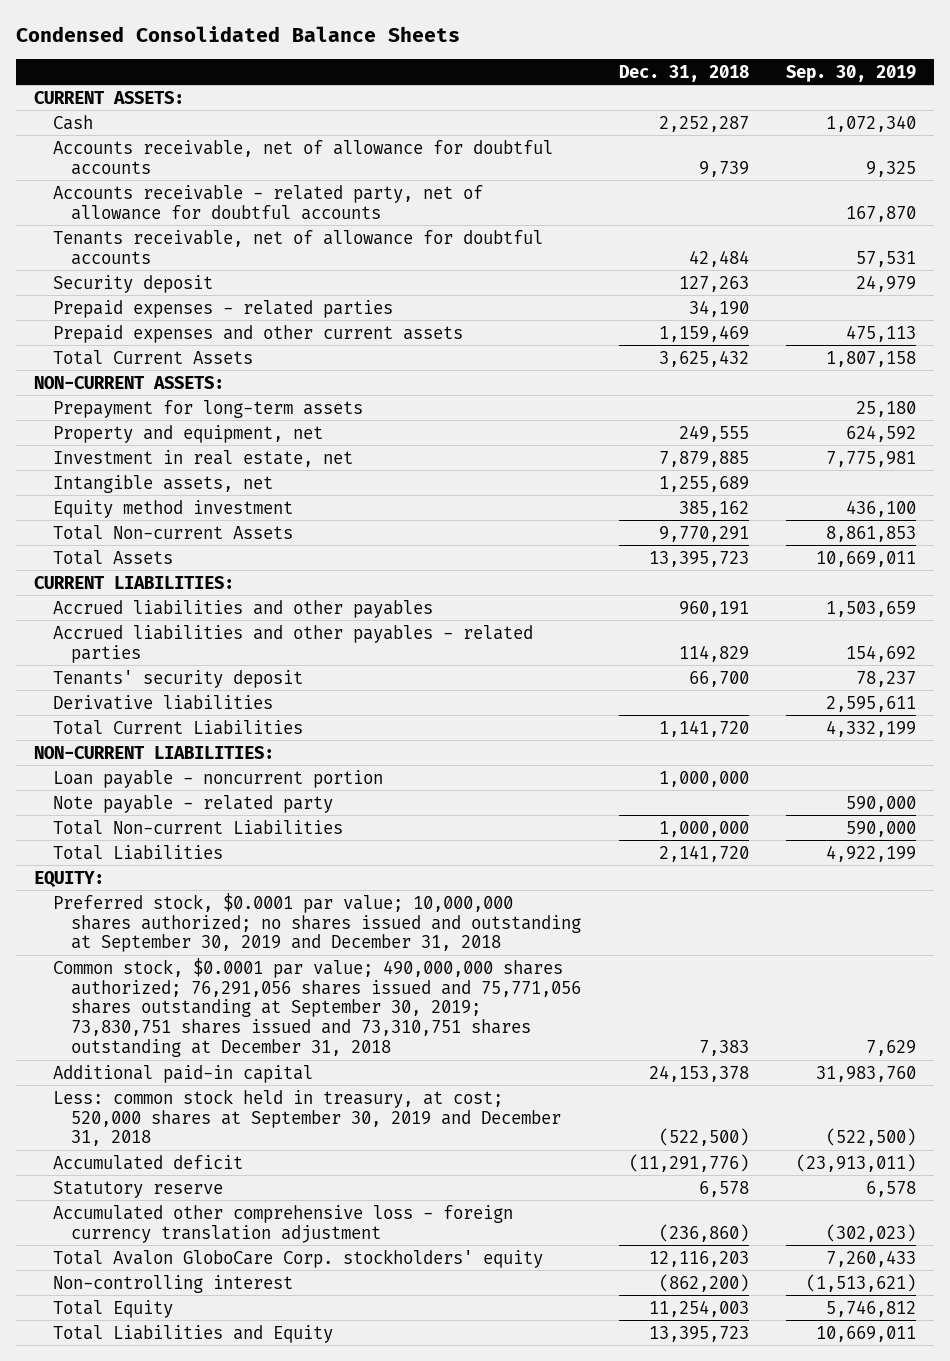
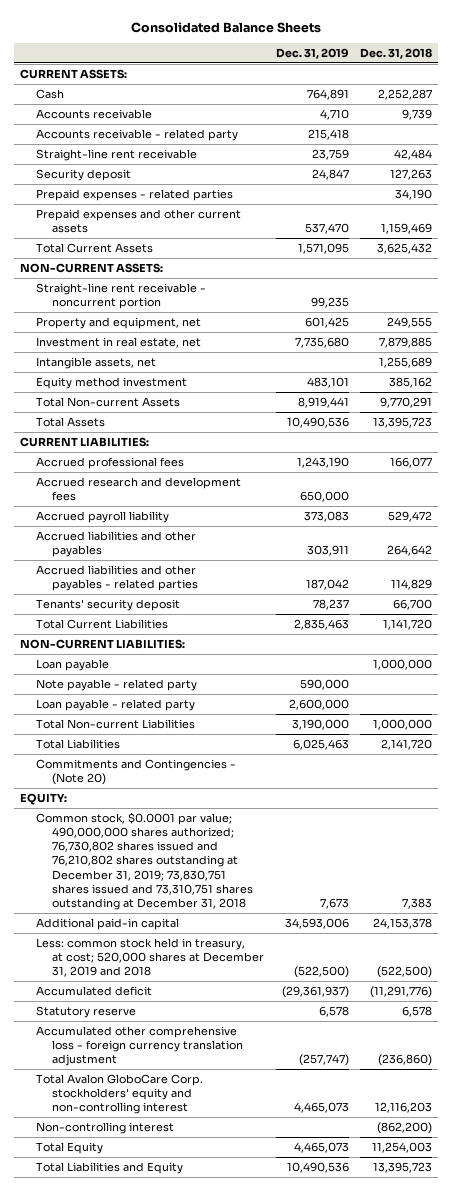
[15,26,460,43] Condensed Consolidated Balance Sheets -> [131,21,322,33] Consolidated Balance Sheets
[785,64,916,82] Sep. 30, 2019 -> none
none -> [275,47,349,59] Dec. 31, 2019
[52,139,553,175] Accounts receivable, net of allowance for doubtful accounts -> [36,108,153,119] Accounts receivable
[52,184,483,220] Accounts receivable - related party, net of allowance for doubtful accounts -> [36,128,239,141] Accounts receivable - related party
[52,229,543,265] Tenants receivable, net of allowance for doubtful accounts -> [36,148,198,161] Straight-line rent receivable
[52,399,363,418] Prepayment for long-term assets -> none
none -> [36,282,207,310] Straight-line rent receivable - noncurrent portion
none -> [36,456,185,469] Accrued professional fees
none -> [36,476,242,502] Accrued research and development fees
none -> [36,510,170,523] Accrued payroll liability
[678,600,749,617] 960,191 -> [387,545,433,557] 264,642
[52,694,273,710] Derivative liabilities -> none
[52,769,383,788] Loan payable - noncurrent portion -> [36,658,110,671] Loan payable
none -> [36,698,196,711] Loan payable - related party
none -> [36,758,237,786] Commitments and Contingencies - (Note 20)
[52,892,582,953] Preferred stock, $0.0001 par value; 10,000,000 shares authorized; no shares issued and outstanding at September 30, 2019 and December 31, 2018 -> none
[52,957,582,1058] Common stock, $0.0001 par value; 490,000,000 shares authorized; 76,291,056 shares issued and 75,771,056 shares outstanding at September 30, 2019; 73,830,751 shares issued and 73,310,751 shares outstanding at December 31, 2018 -> [36,811,254,910] Common stock, $0.0001 par value; 490,000,000 shares authorized; 76,730,802 shares issued and 76,210,802 shares outstanding at December 31, 2019; 73,830,751 shares issued and 73,310,751 shares outstanding at December 31, 2018
[52,1088,562,1147] Less: common stock held in treasury, at cost; 520,000 shares at September 30, 2019 and December 31, 2018 -> [36,937,265,978] Less: common stock held in treasury, at cost; 520,000 shares at December 31, 2019 and 2018
[52,1248,543,1268] Total Avalon GloboCare Corp. stockholders' equity -> [36,1073,204,1115] Total Avalon GloboCare Corp. stockholders' equity and non-controlling interest

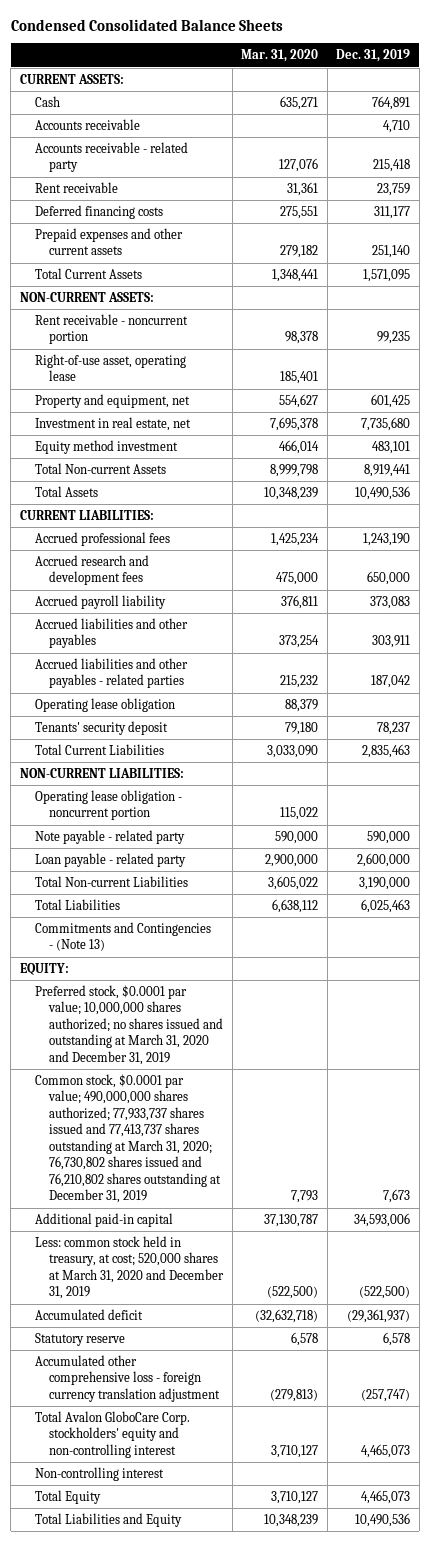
[131,21,322,33] Consolidated Balance Sheets -> [10,18,283,31] Condensed Consolidated Balance Sheets
[360,47,433,59] Dec. 31, 2018 -> none
none -> [241,49,319,63] Mar. 31, 2020
[36,168,132,181] Security deposit -> none
[36,188,234,201] Prepaid expenses - related parties -> none
[36,148,198,161] Straight-line rent receivable -> [34,181,118,193] Rent receivable
none -> [34,204,163,219] Deferred financing costs
[304,223,349,235] 537,470 -> [372,245,411,259] 251,140
[36,282,207,310] Straight-line rent receivable - noncurrent portion -> [34,313,188,345] Rent receivable - noncurrent portion
none -> [34,353,186,382] Right-of-use asset, operating lease
[36,356,157,369] Intangible assets, net -> none
none -> [34,697,175,712] Operating lease obligation
[36,658,110,671] Loan payable -> none
none -> [34,789,182,821] Operating lease obligation - noncurrent portion
[36,758,237,786] Commitments and Contingencies - (Note 20) -> [34,921,211,952] Commitments and Contingencies - (Note 13)
none -> [34,984,224,1065] Preferred stock, $0.0001 par value; 10,000,000 shares authorized; no shares issued and outstanding at March 31, 2020 and December 31, 2019
[36,811,254,910] Common stock, $0.0001 par value; 490,000,000 shares authorized; 76,730,802 shares issued and 76,210,802 shares outstanding at December 31, 2019; 73,830,751 shares issued and 73,310,751 shares outstanding at December 31, 2018 -> [34,1073,222,1204] Common stock, $0.0001 par value; 490,000,000 shares authorized; 77,933,737 shares issued and 77,413,737 shares outstanding at March 31, 2020; 76,730,802 shares issued and 76,210,802 shares outstanding at December 31, 2019
[36,937,265,978] Less: common stock held in treasury, at cost; 520,000 shares at December 31, 2019 and 2018 -> [34,1235,225,1300] Less: common stock held in treasury, at cost; 520,000 shares at March 31, 2020 and December 31, 2019

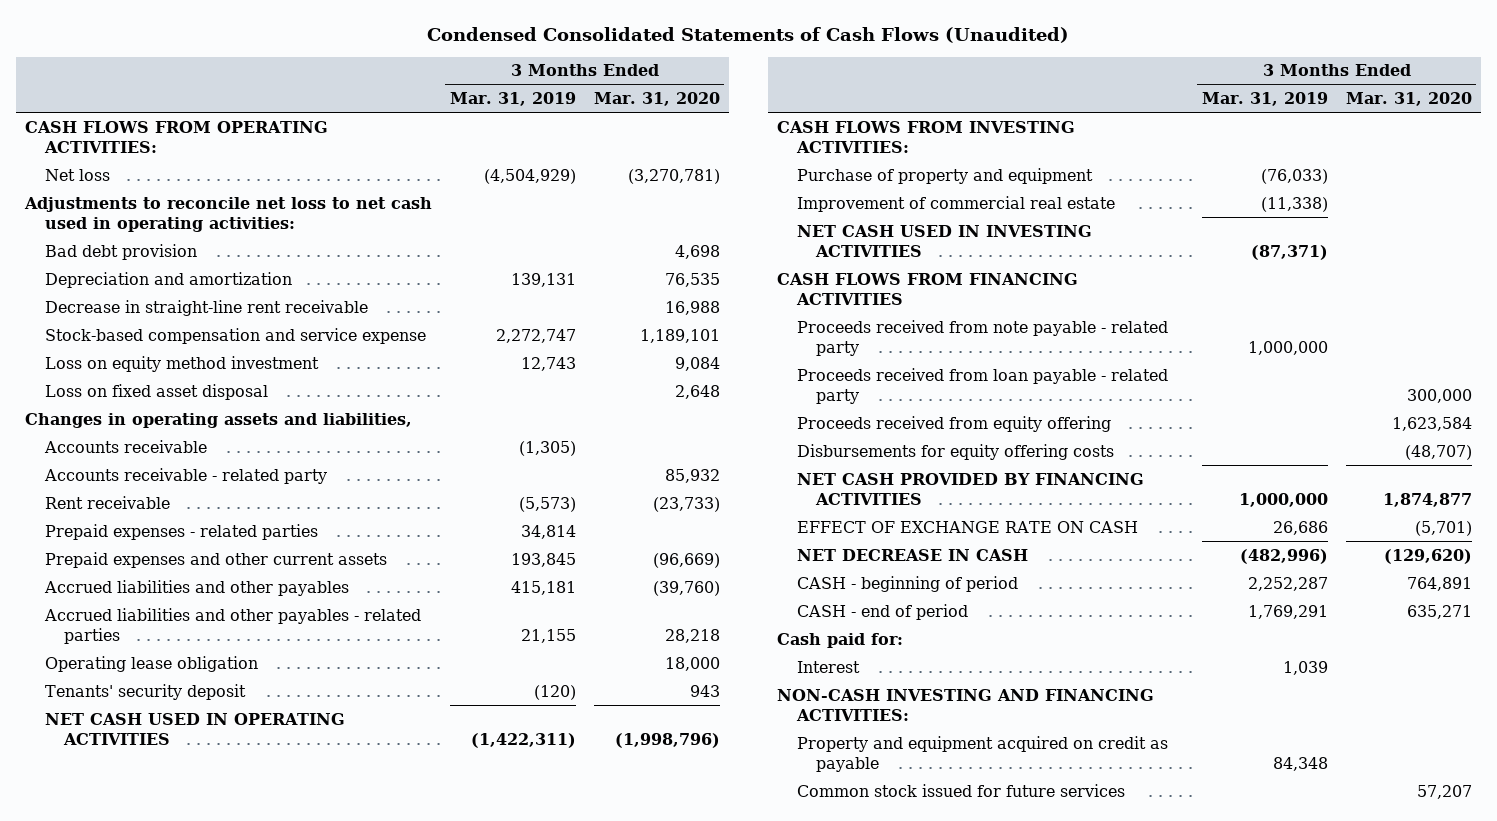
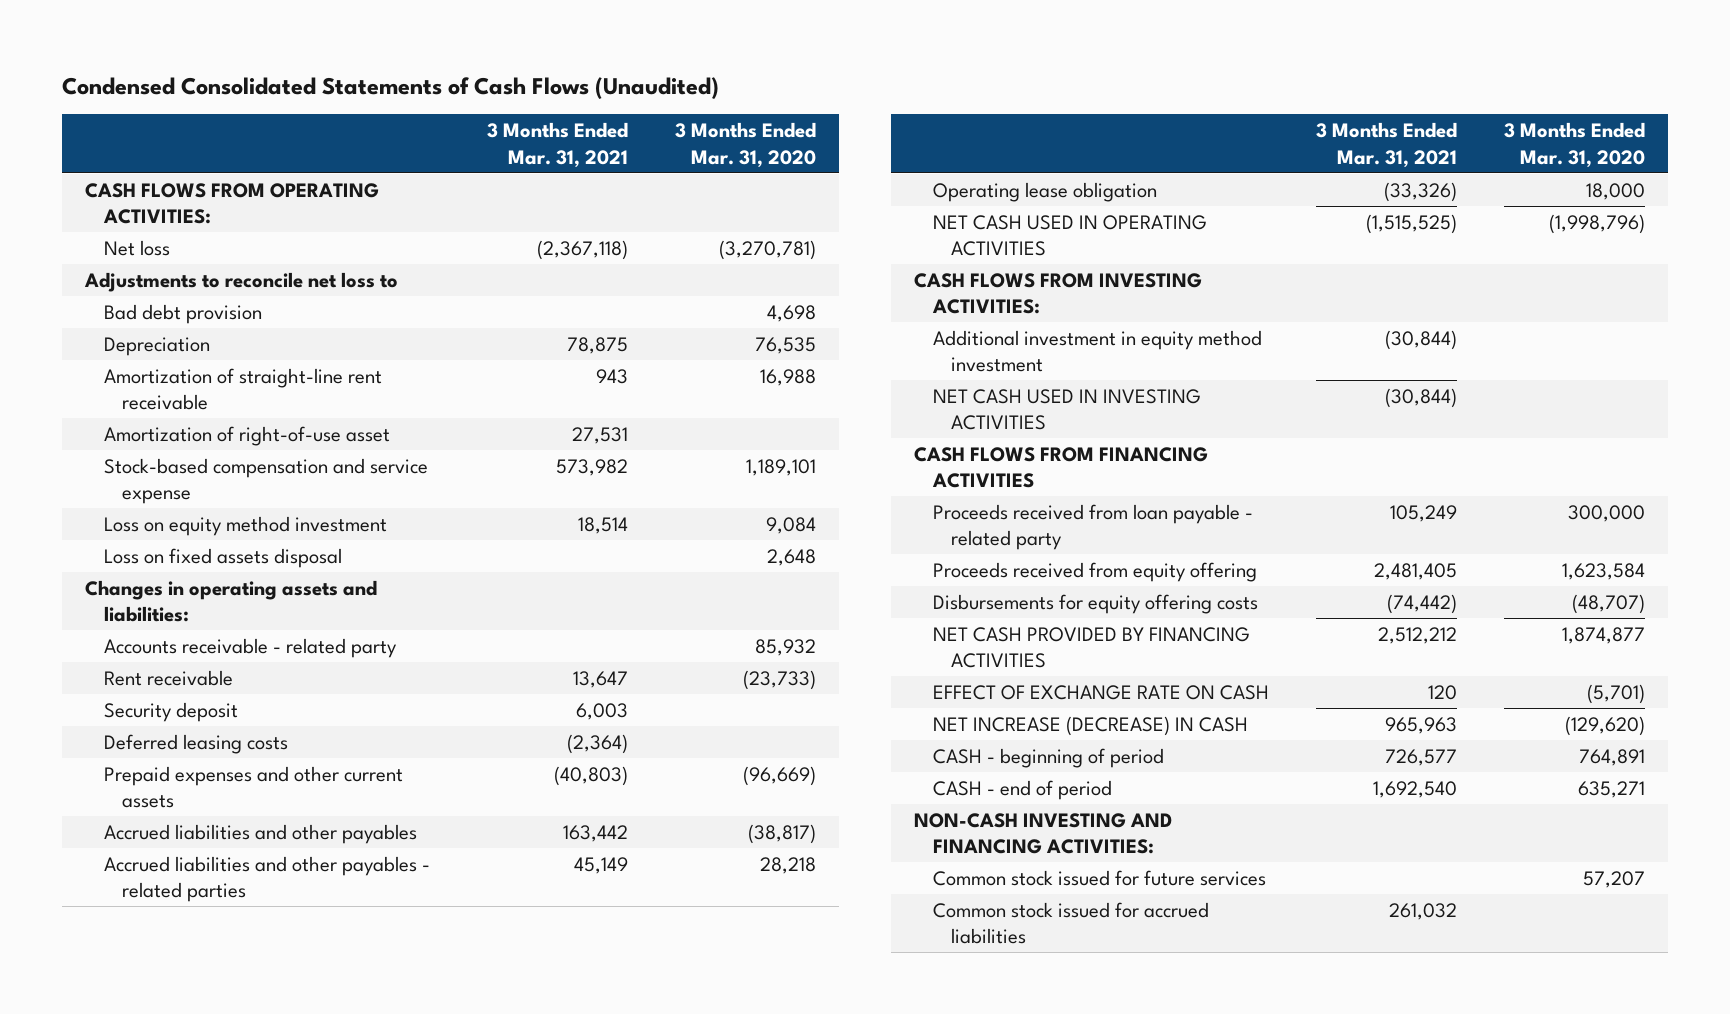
[449,92,576,107] Mar. 31, 2019 -> none
none -> [486,122,628,168] 3 Months Ended Mar. 31, 2021
[24,196,433,232] Adjustments to reconcile net loss to net cash used in operating activities: -> [84,271,399,292] Adjustments to reconcile net loss to
[44,271,292,288] Depreciation and amortization -> [103,336,210,356] Depreciation
[44,299,368,316] Decrease in straight-line rent receivable -> [103,367,382,411] Amortization of straight-line rent receivable
none -> [103,425,390,446] Amortization of right-of-use asset
[43,439,207,453] Accounts receivable -> none
[44,383,268,400] Loss on fixed asset disposal -> [103,547,342,568] Loss on fixed assets disposal
[25,412,413,428] Changes in operating assets and liabilities, -> [85,579,378,623] Changes in operating assets and liabilities:
[44,523,318,540] Prepaid expenses - related parties -> none
none -> [103,701,238,722] Security deposit
none -> [103,733,288,754] Deferred leasing costs
[652,580,720,596] (39,760) -> [747,823,816,844] (38,817)
[44,683,246,700] Tenants' security deposit -> none
[796,167,1093,184] Purchase of property and equipment -> none
[796,195,1115,212] Improvement of commercial real estate -> none
none -> [932,329,1262,373] Additional investment in equity method investment
[796,319,1168,356] Proceeds received from note payable - related party -> none
[796,548,1028,561] NET DECREASE IN CASH -> [932,715,1248,736] NET INCREASE (DECREASE) IN CASH
[777,632,904,648] Cash paid for: -> none
[796,660,860,673] Interest -> none
[796,735,1168,772] Property and equipment acquired on credit as payable -> none
none -> [932,901,1209,945] Common stock issued for accrued liabilities

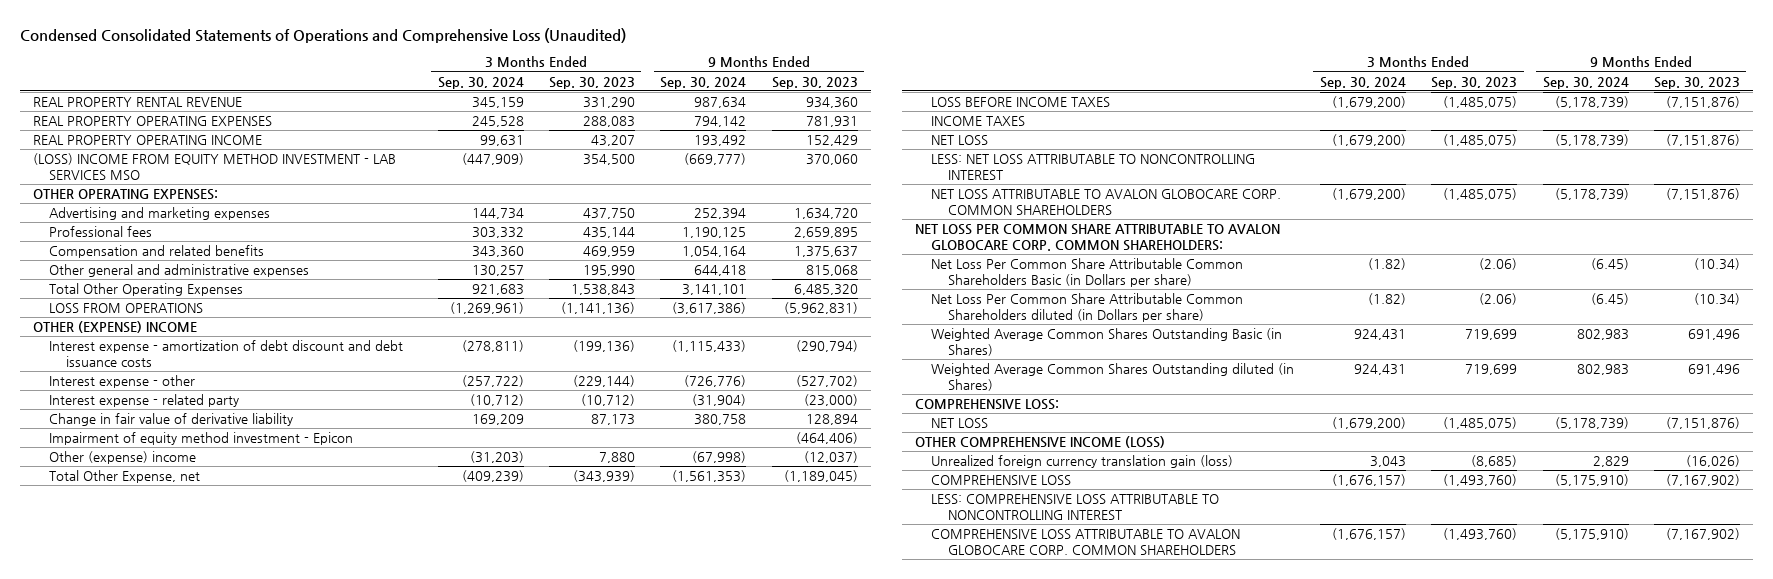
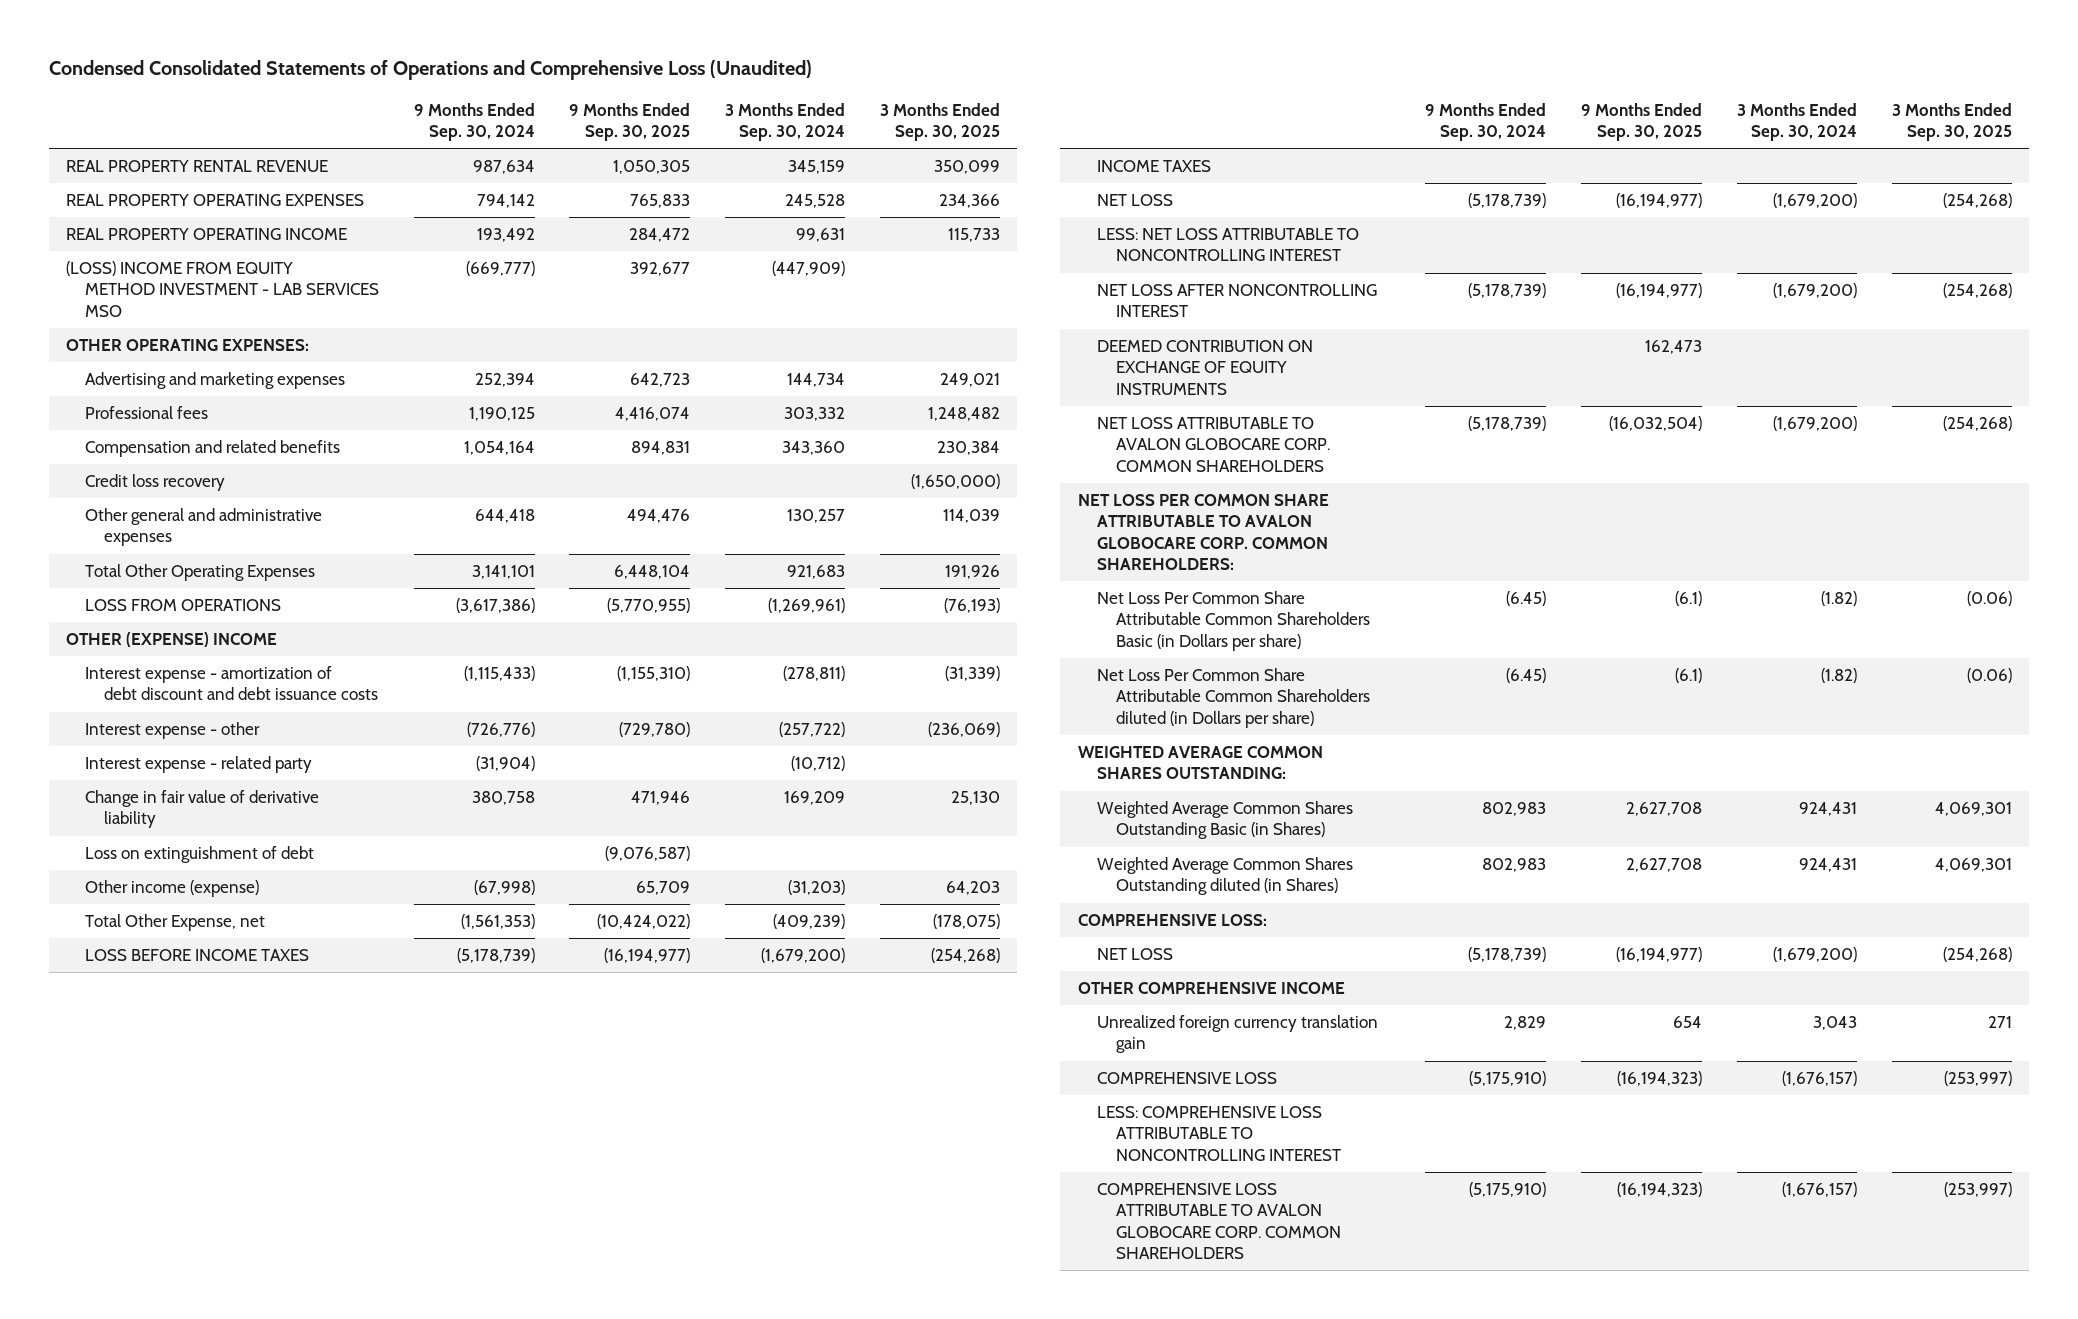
[548,76,635,89] Sep. 30, 2023 -> none
[771,76,858,89] Sep. 30, 2023 -> none
none -> [569,102,691,142] 9 Months Ended Sep. 30, 2025
none -> [879,102,1000,142] 3 Months Ended Sep. 30, 2025
none -> [84,474,225,492] Credit loss recovery
[49,432,354,446] Impairment of equity method investment - Epicon -> none
none -> [84,846,314,864] Loss on extinguishment of debt
[49,451,197,465] Other (expense) income -> [84,880,259,898] Other income (expense)
none -> [1096,284,1377,318] NET LOSS AFTER NONCONTROLLING INTEREST
none -> [1096,340,1313,395] DEEMED CONTRIBUTION ON EXCHANGE OF EQUITY INSTRUMENTS
none -> [1077,746,1323,780] WEIGHTED AVERAGE COMMON SHARES OUTSTANDING:
[914,436,1165,449] OTHER COMPREHENSIVE INCOME (LOSS) -> [1077,982,1345,995] OTHER COMPREHENSIVE INCOME
[931,455,1234,469] Unrealized foreign currency translation gain (loss) -> [1096,1015,1378,1054] Unrealized foreign currency translation gain

